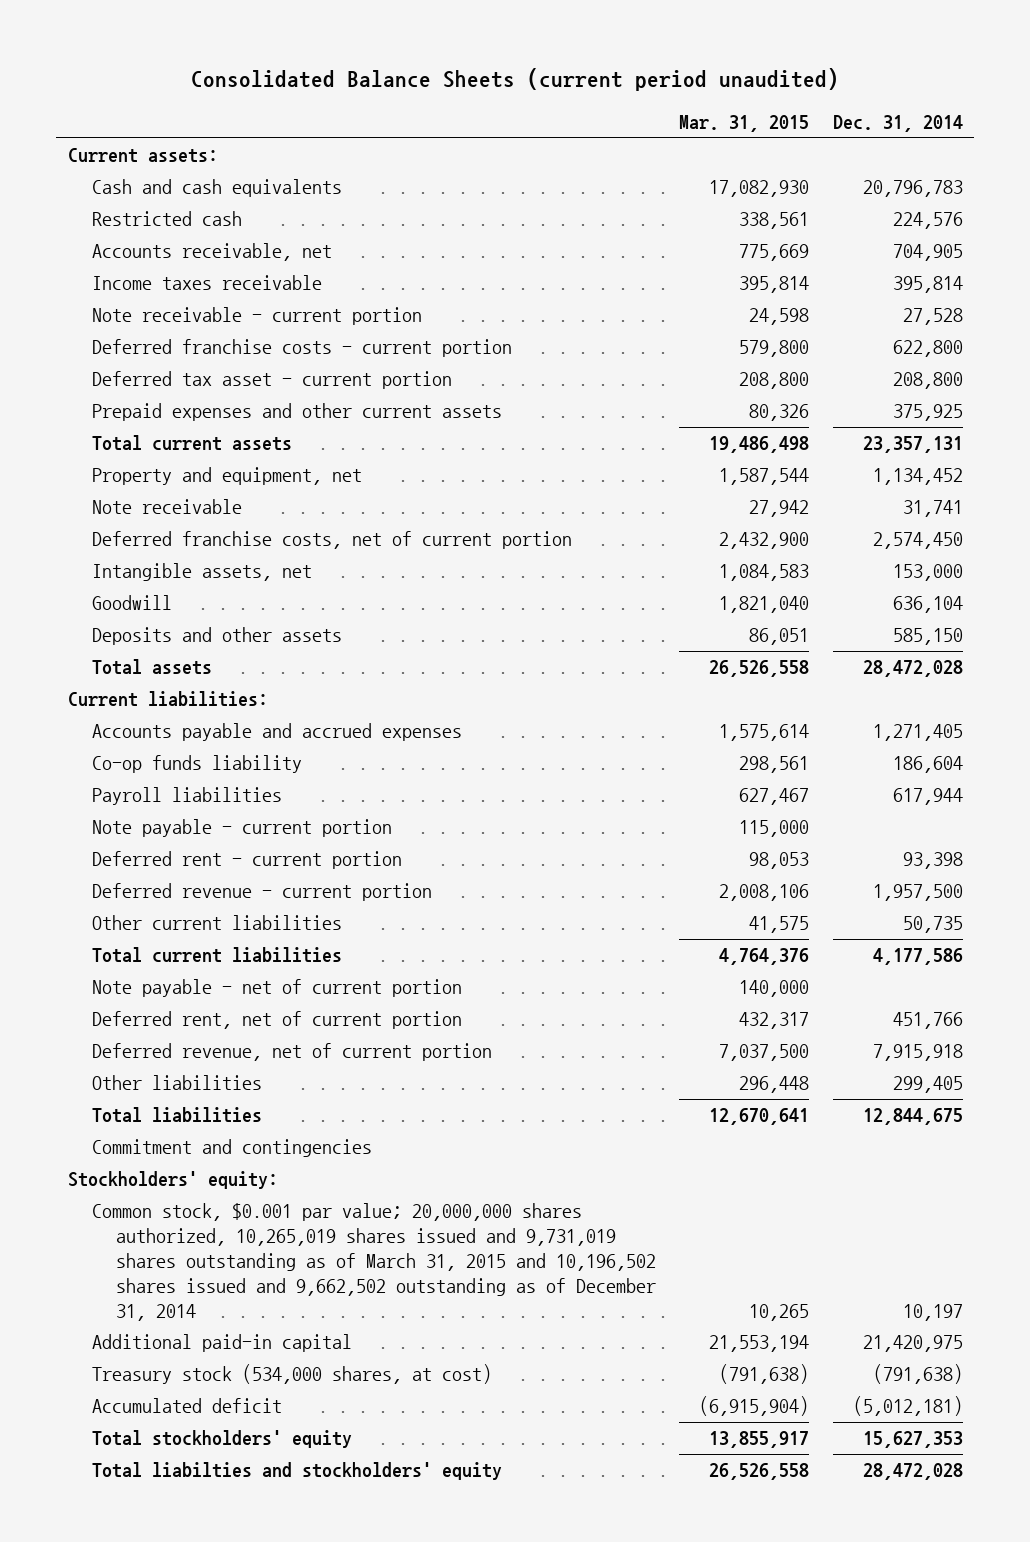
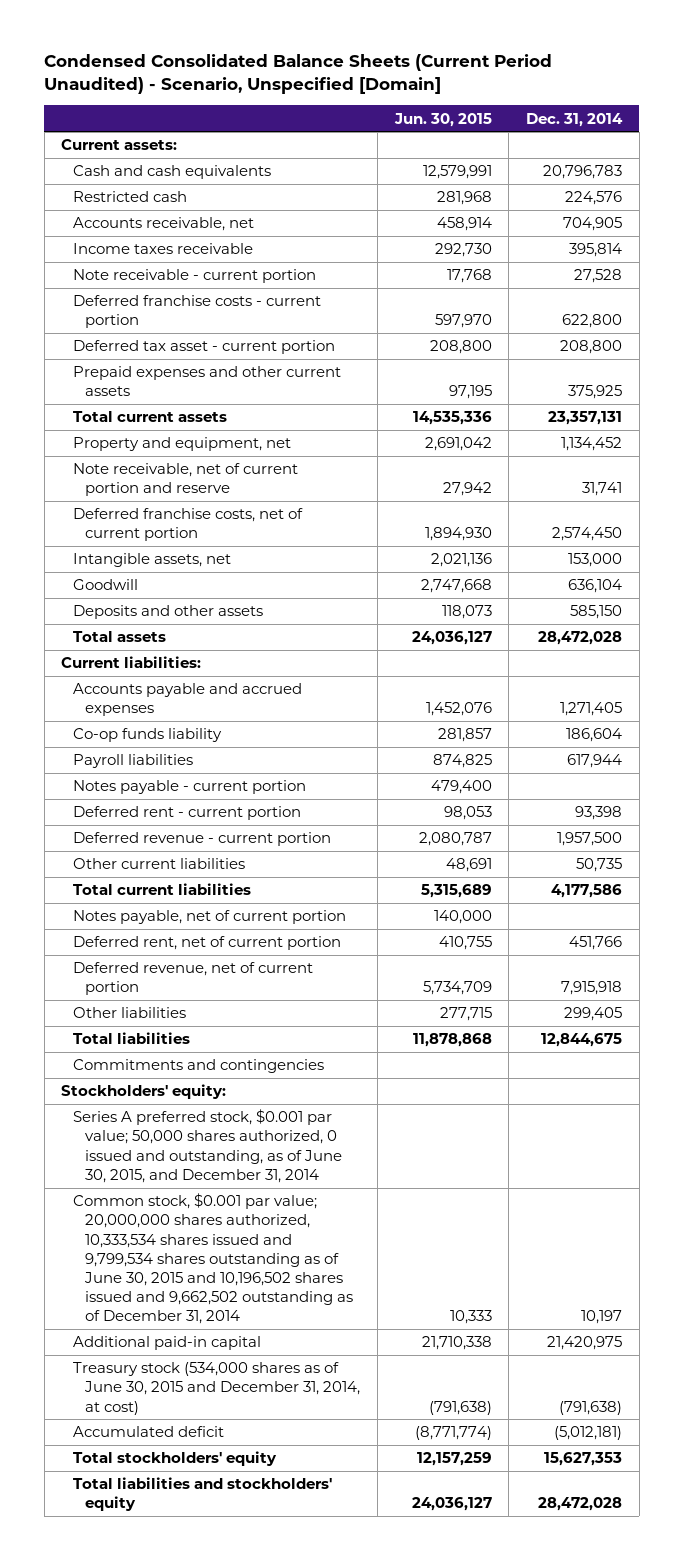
[191,68,840,92] Consolidated Balance Sheets (current period unaudited) -> [44,54,553,95] Condensed Consolidated Balance Sheets (Current Period Unaudited) - Scenario, Unspecified [Domain]
[679,114,810,132] Mar. 31, 2015 -> none
none -> [393,112,492,127] Jun. 30, 2015
[91,499,242,515] Note receivable -> [73,463,299,497] Note receivable, net of current portion and reserve
[91,819,392,838] Note payable - current portion -> [73,780,307,795] Notes payable - current portion
[91,979,462,998] Note payable - net of current portion -> [73,910,347,925] Notes payable, net of current portion
[91,1139,372,1158] Commitment and contingencies -> [73,1059,325,1074] Commitments and contingencies
none -> [73,1109,343,1183] Series A preferred stock, $0.001 par value; 50,000 shares authorized, 0 issued and outstanding, as of June 30, 2015, and December 31, 2014
[91,1203,657,1321] Common stock, $0.001 par value; 20,000,000 shares authorized, 10,265,019 shares issued and 9,731,019 shares outstanding as of March 31, 2015 and 10,196,502 shares issued and 9,662,502 outstanding as of December 31, 2014 -> [73,1193,354,1325] Common stock, $0.001 par value; 20,000,000 shares authorized, 10,333,534 shares issued and 9,799,534 shares outstanding as of June 30, 2015 and 10,196,502 shares issued and 9,662,502 outstanding as of December 31, 2014
[91,1364,492,1385] Treasury stock (534,000 shares, at cost) -> [73,1362,361,1415] Treasury stock (534,000 shares as of June 30, 2015 and December 31, 2014, at cost)
[91,1462,502,1481] Total liabilties and stockholders' equity -> [73,1477,333,1512] Total liabilities and stockholders' equity

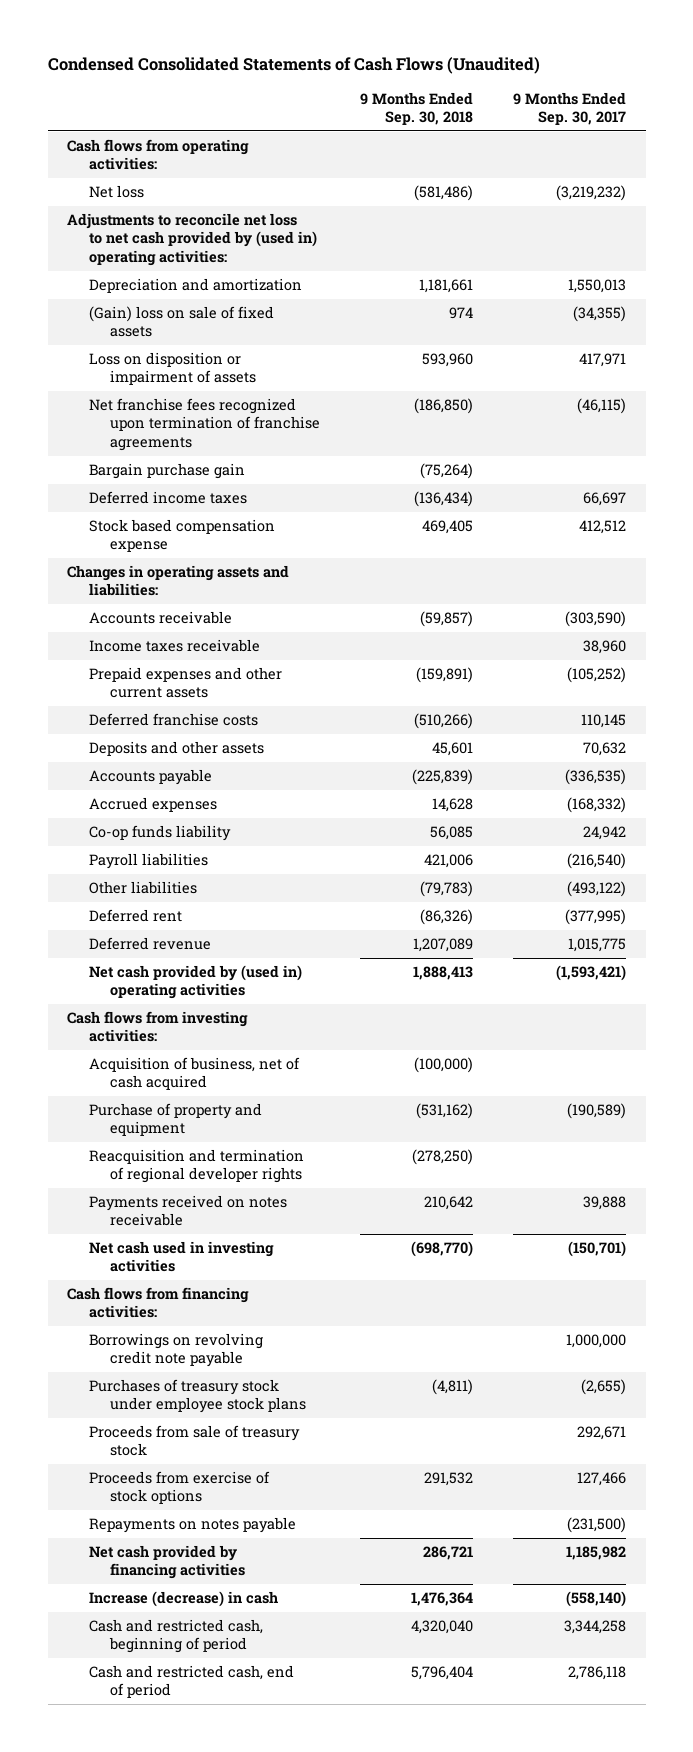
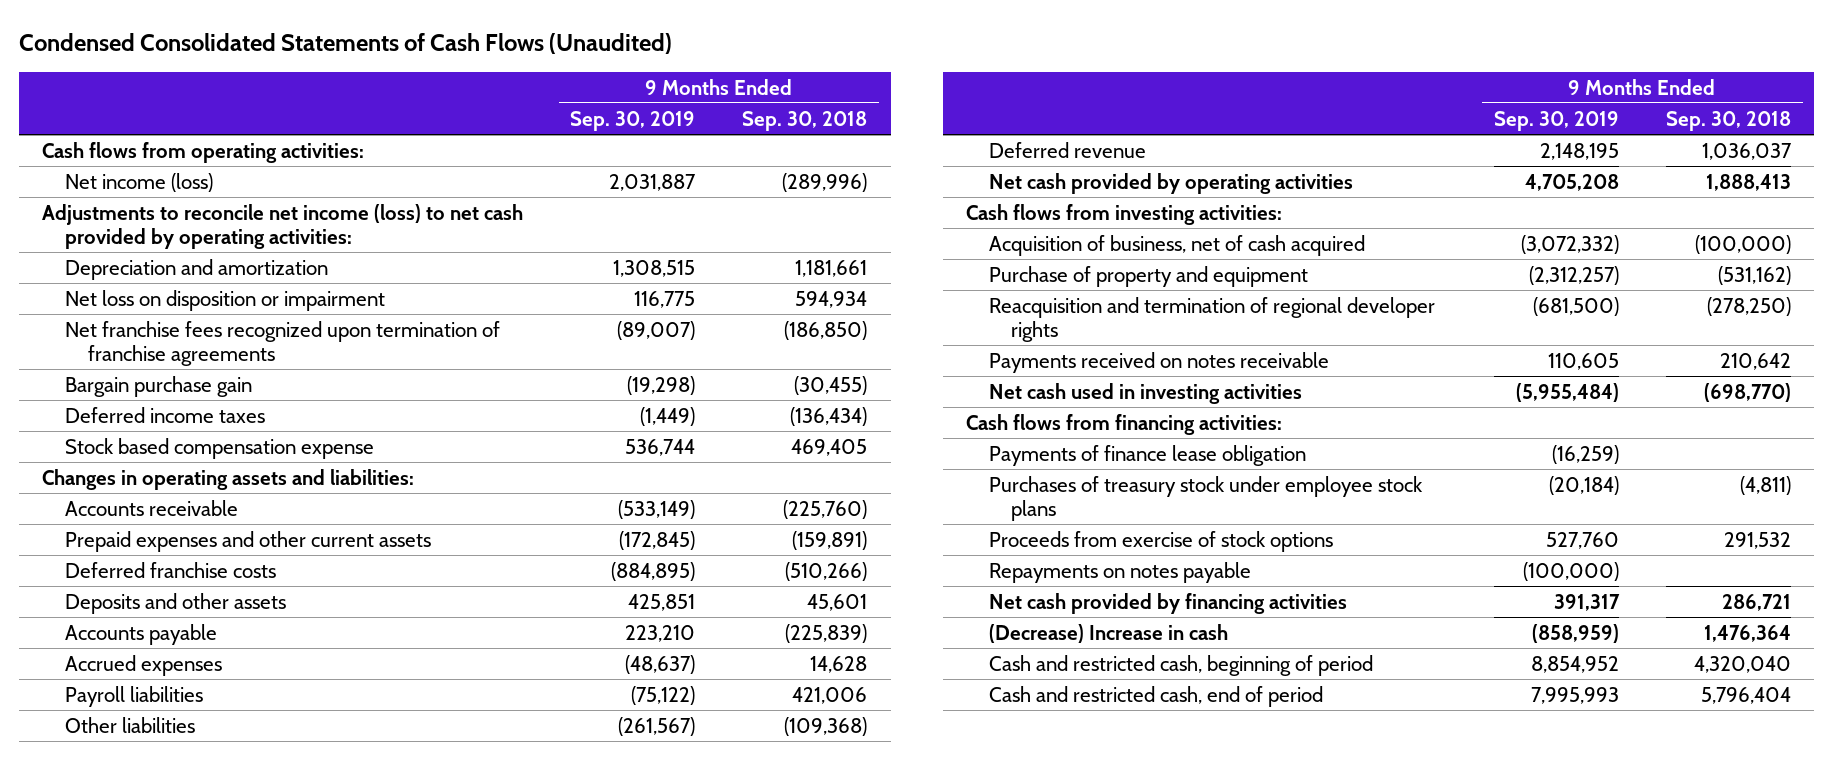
[512,91,626,125] 9 Months Ended Sep. 30, 2017 -> none
none -> [570,110,696,131] Sep. 30, 2019
[88,185,144,199] Net loss -> [64,172,213,192] Net income (loss)
[413,185,473,202] (581,486) -> [782,172,868,192] (289,996)
[67,213,317,266] Adjustments to reconcile net loss to net cash provided by (used in) operating activities: -> [42,203,524,249] Adjustments to reconcile net income (loss) to net cash provided by operating activities:
[88,306,274,338] (Gain) loss on sale of fixed assets -> none
[88,352,257,386] Loss on disposition or impairment of assets -> [64,289,385,311] Net loss on disposition or impairment
[421,353,473,368] 593,960 -> [795,290,868,308] 594,934
[419,463,473,480] (75,264) -> [794,375,868,395] (30,455)
[88,639,260,653] Income taxes receivable -> none
[419,611,473,628] (59,857) -> [783,499,868,519] (225,760)
[88,825,231,842] Co-op funds liability -> none
[88,937,211,951] Deferred revenue -> none
[419,881,473,898] (79,783) -> [784,716,868,736] (109,368)
[88,909,182,923] Deferred rent -> [988,141,1146,158] Deferred revenue
[419,909,473,926] (86,326) -> [1701,142,1792,160] 1,036,037
[88,965,302,1000] Net cash provided by (used in) operating activities -> [988,172,1353,194] Net cash provided by operating activities
[88,1333,263,1368] Borrowings on revolving credit note payable -> none
none -> [988,444,1306,466] Payments of finance lease obligation
[88,1425,300,1457] Proceeds from sale of treasury stock -> none
[88,1591,278,1608] Increase (decrease) in cash -> [988,623,1228,643] (Decrease) Increase in cash

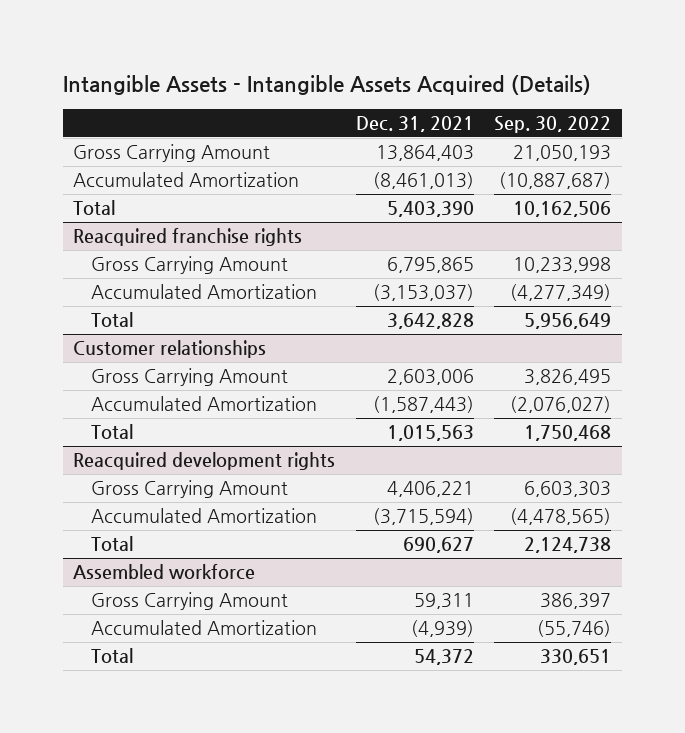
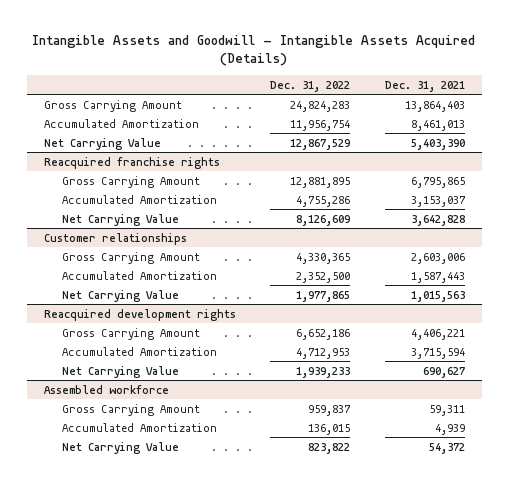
[62,74,591,95] Intangible Assets - Intangible Assets Acquired (Details) -> [32,34,476,67] Intangible Assets and Goodwill - Intangible Assets Acquired (Details)
[494,116,612,134] Sep. 30, 2022 -> none
none -> [270,80,351,92] Dec. 31, 2022
[372,172,474,190] (8,461,013) -> [410,119,465,131] 8,461,013
[73,200,116,216] Total -> [43,137,161,150] Net Carrying Value
[372,284,474,302] (3,153,037) -> [410,195,466,207] 3,153,037
[91,312,134,328] Total -> [61,213,179,226] Net Carrying Value
[372,396,474,414] (1,587,443) -> [410,271,465,283] 1,587,443
[91,424,134,440] Total -> [61,289,179,302] Net Carrying Value
[372,508,474,526] (3,715,594) -> [410,347,465,359] 3,715,594
[91,536,134,552] Total -> [61,365,179,378] Net Carrying Value
[410,620,474,638] (4,939) -> [434,423,465,435] 4,939
[91,648,134,664] Total -> [61,441,179,454] Net Carrying Value

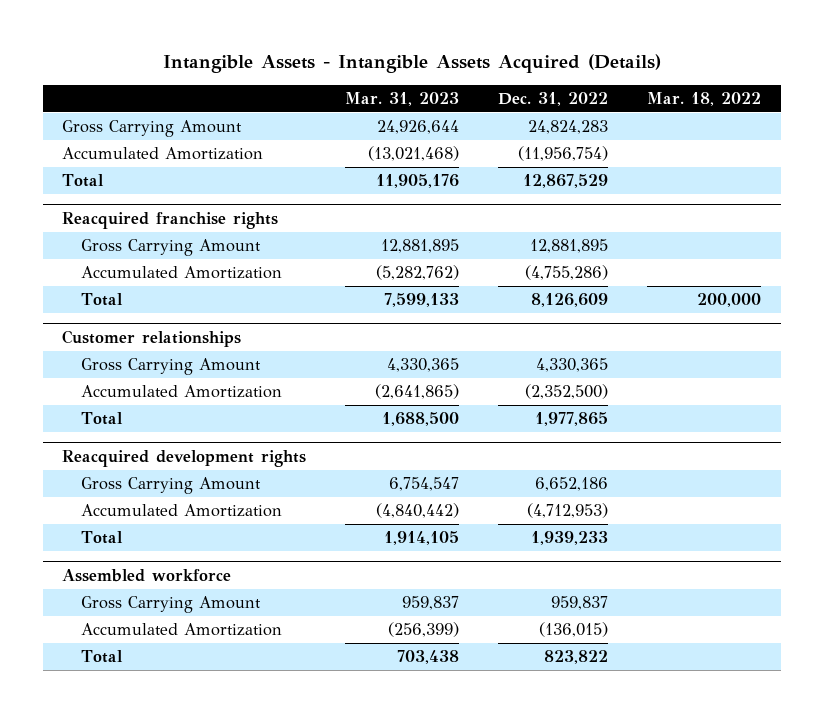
[32,34,476,67] Intangible Assets and Goodwill - Intangible Assets Acquired (Details) -> [162,54,661,74] Intangible Assets - Intangible Assets Acquired (Details)
[384,80,465,92] Dec. 31, 2021 -> none
none -> [345,92,460,107] Mar. 31, 2023
none -> [647,92,762,107] Mar. 18, 2022
[290,119,351,131] 11,956,754 -> [518,146,609,162] (11,956,754)
[43,137,161,150] Net Carrying Value -> [62,174,105,188] Total
[296,195,351,207] 4,755,286 -> [525,265,609,281] (4,755,286)
[61,213,179,226] Net Carrying Value -> [80,293,123,307] Total
[296,271,351,283] 2,352,500 -> [525,384,609,400] (2,352,500)
[61,289,179,302] Net Carrying Value -> [80,412,123,426] Total
[296,347,351,359] 4,712,953 -> [527,503,609,519] (4,712,953)
[61,365,179,378] Net Carrying Value -> [80,531,123,545] Total
[308,423,351,435] 136,015 -> [539,622,609,638] (136,015)
[61,441,179,454] Net Carrying Value -> [80,650,123,664] Total

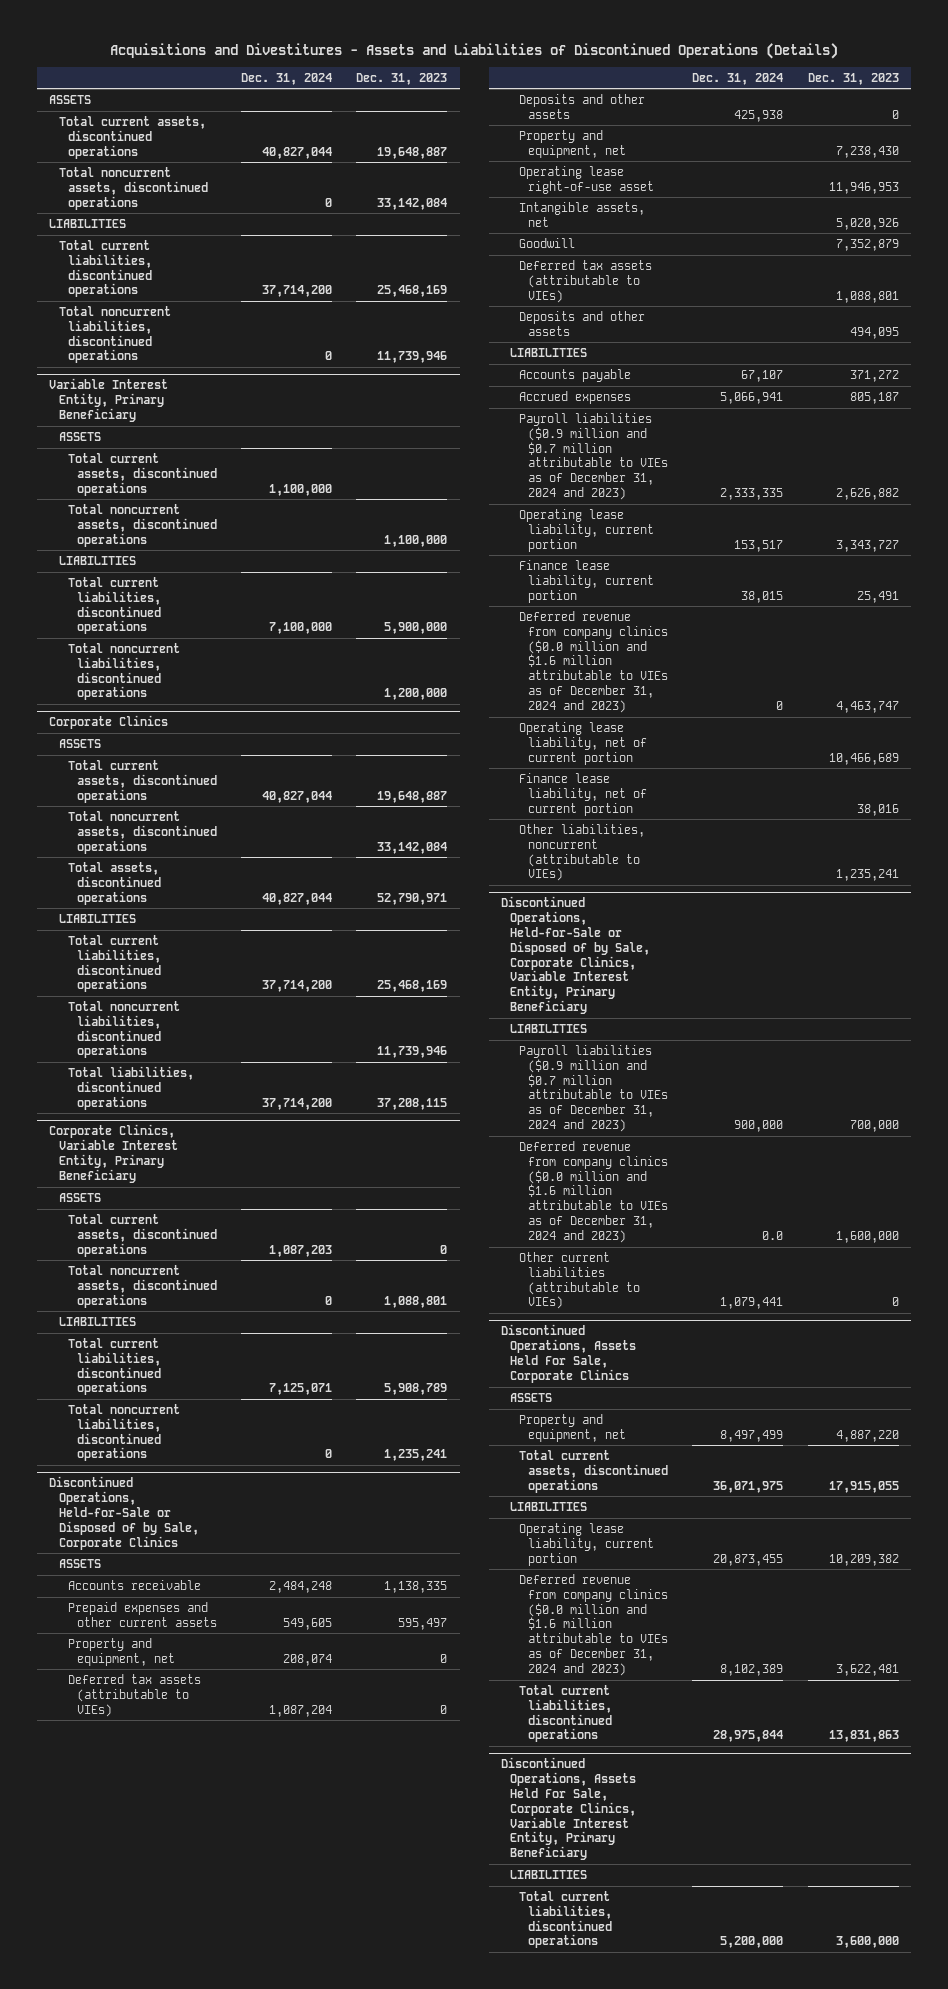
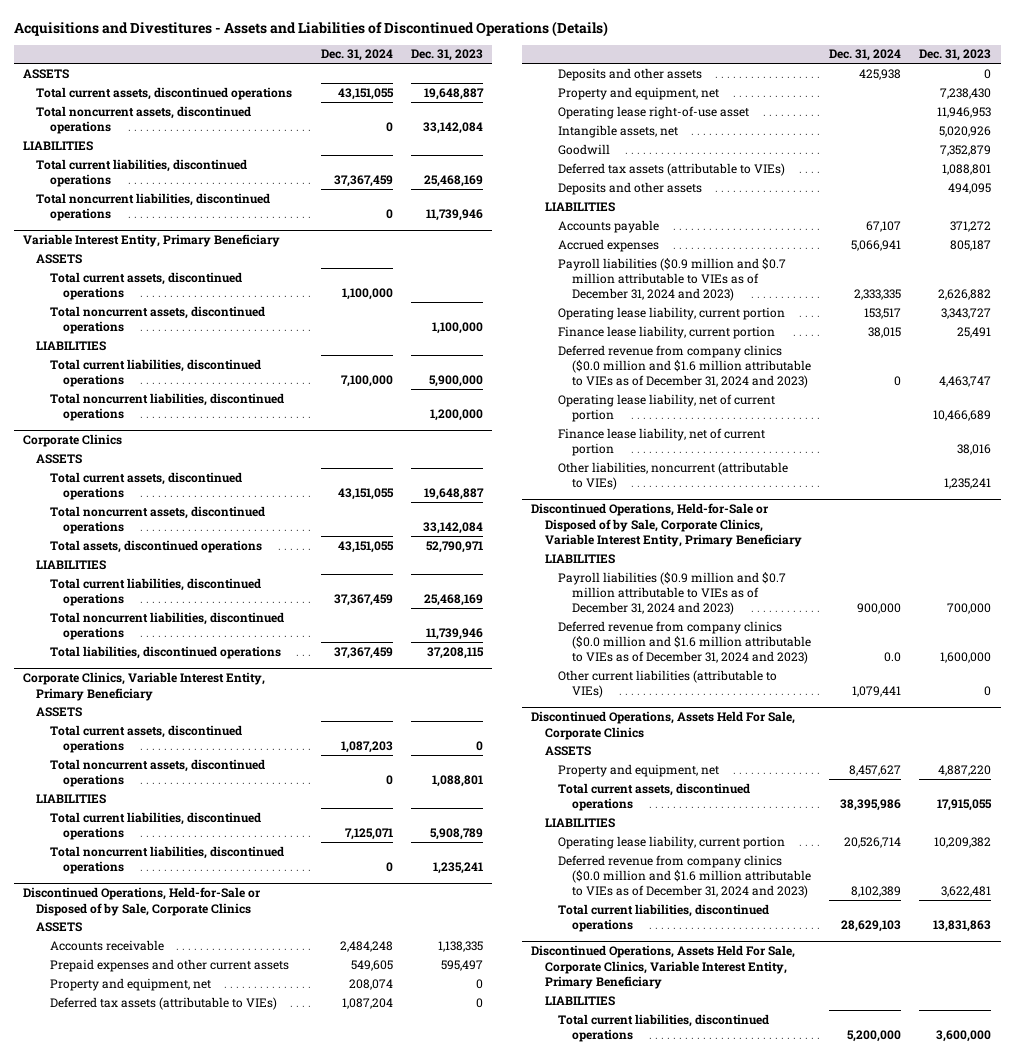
[262,146,333,159] 40,827,044 -> [337,87,394,100] 43,151,055
[262,285,333,298] 37,714,200 -> [333,174,393,187] 37,367,459
[262,790,333,803] 40,827,044 -> [337,487,394,500] 43,151,055
[262,892,333,905] 40,827,044 -> [337,540,394,553] 43,151,055
[262,980,333,993] 37,714,200 -> [333,593,393,606] 37,367,459
[262,1097,333,1110] 37,714,200 -> [333,646,393,659] 37,367,459
[720,1429,784,1442] 8,497,499 -> [849,764,902,776] 8,457,627
[713,1480,784,1493] 36,071,975 -> [840,798,902,811] 38,395,986
[713,1553,784,1566] 20,873,455 -> [844,836,902,848] 20,526,714
[713,1730,784,1743] 28,975,844 -> [841,919,902,932] 28,629,103

